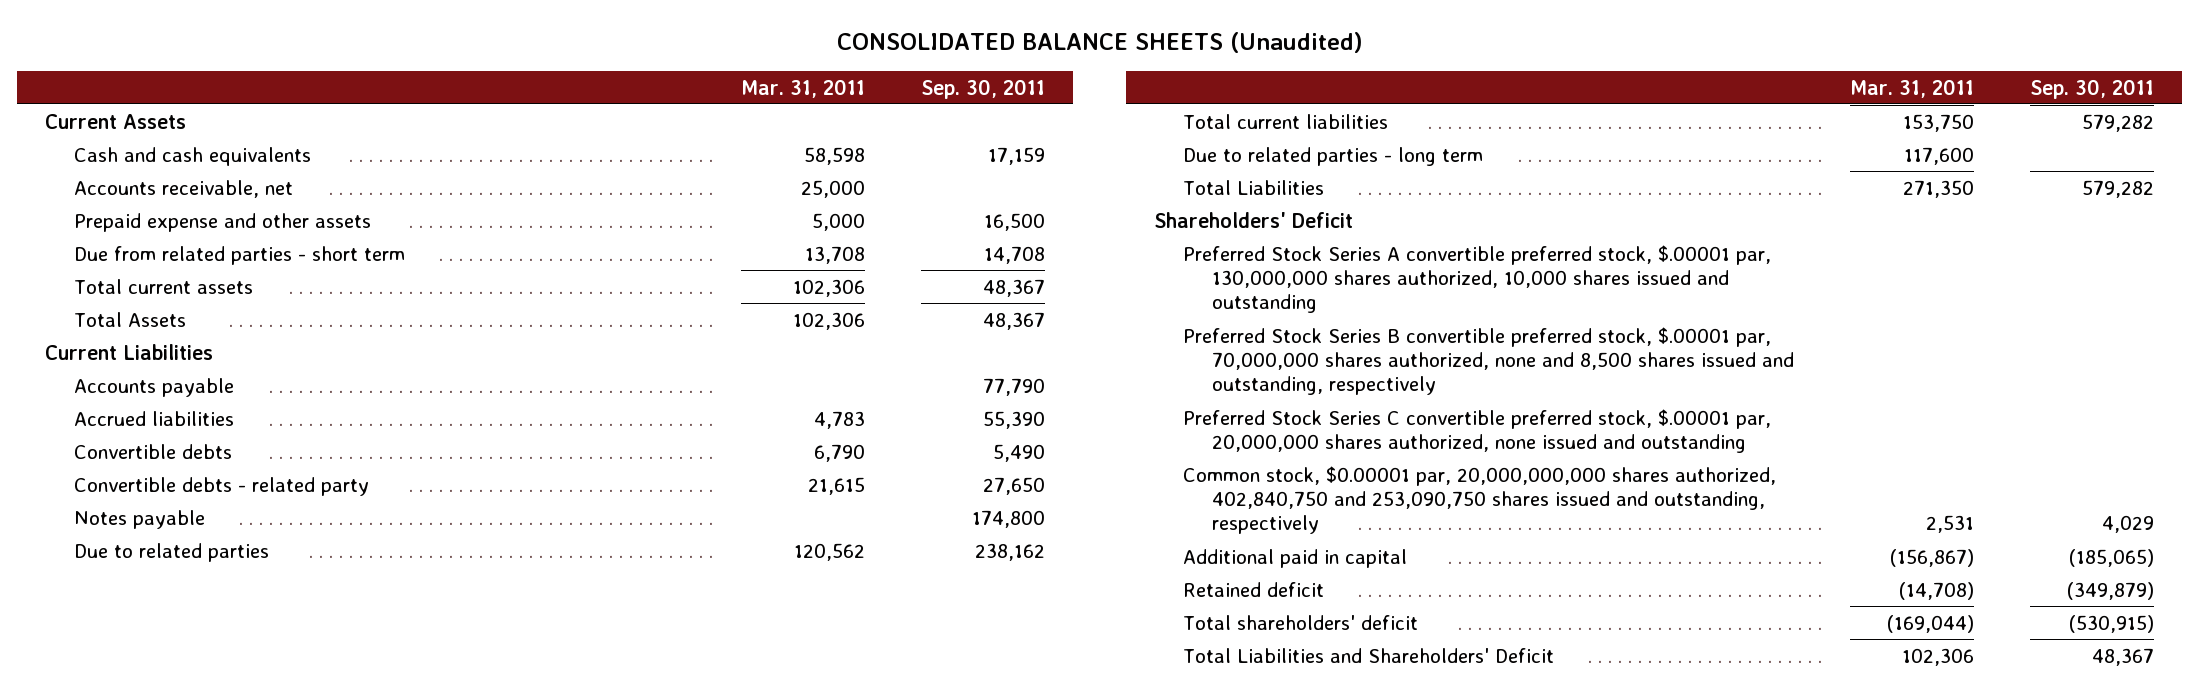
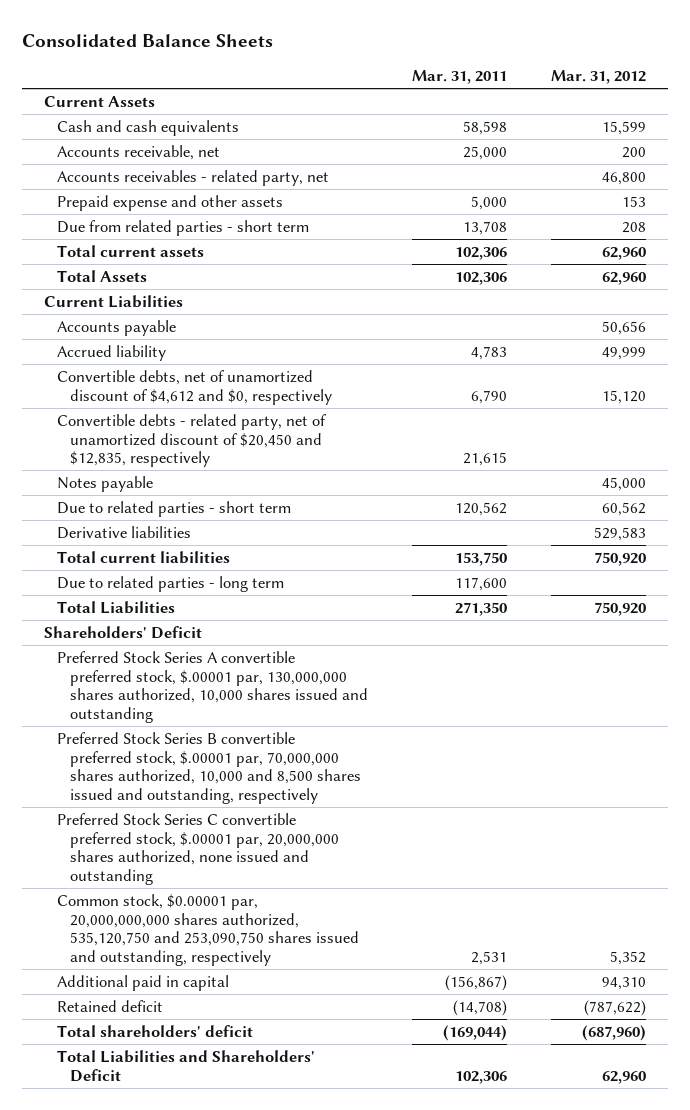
[836,32,1363,54] CONSOLIDATED BALANCE SHEETS (Unaudited) -> [21,34,273,48] Consolidated Balance Sheets
[921,78,1046,99] Sep. 30, 2011 -> none
none -> [551,70,647,85] Mar. 31, 2012
none -> [56,169,329,186] Accounts receivables - related party, net
[74,410,235,426] Accrued liabilities -> [56,344,166,361] Accrued liability
[74,443,233,459] Convertible debts -> [56,369,333,405] Convertible debts, net of unamortized discount of $4,612 and $0, respectively
[74,476,370,496] Convertible debts - related party -> [56,413,326,468] Convertible debts - related party, net of unamortized discount of $20,450 and $12,835, respectively
[74,542,270,562] Due to related parties -> [56,500,291,517] Due to related parties - short term
none -> [56,525,191,539] Derivative liabilities
[1183,326,1795,396] Preferred Stock Series B convertible preferred stock, $.00001 par, 70,000,000 shares authorized, none and 8,500 shares issued and outstanding, respectively -> [56,731,362,805] Preferred Stock Series B convertible preferred stock, $.00001 par, 70,000,000 shares authorized, 10,000 and 8,500 shares issued and outstanding, respectively
[1183,465,1777,535] Common stock, $0.00001 par, 20,000,000,000 shares authorized, 402,840,750 and 253,090,750 shares issued and outstanding, respectively -> [56,893,360,967] Common stock, $0.00001 par, 20,000,000,000 shares authorized, 535,120,750 and 253,090,750 shares issued and outstanding, respectively

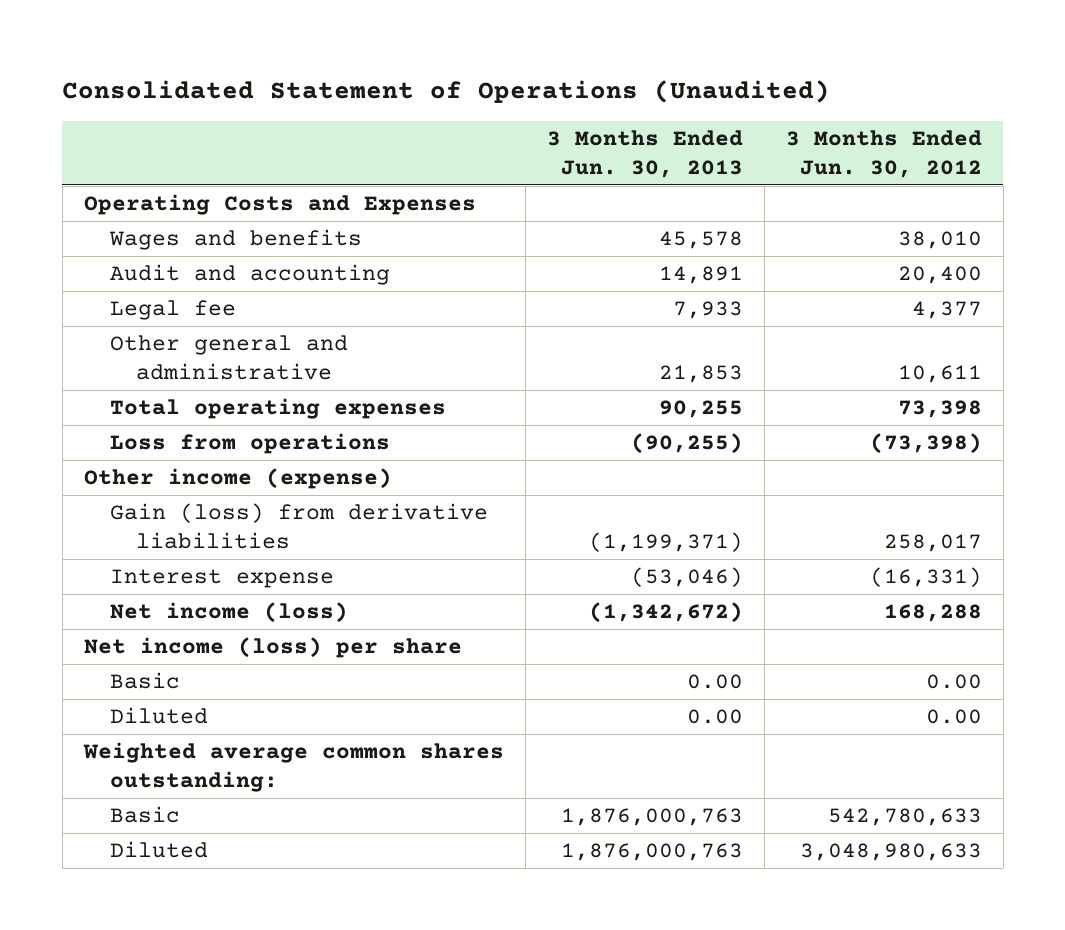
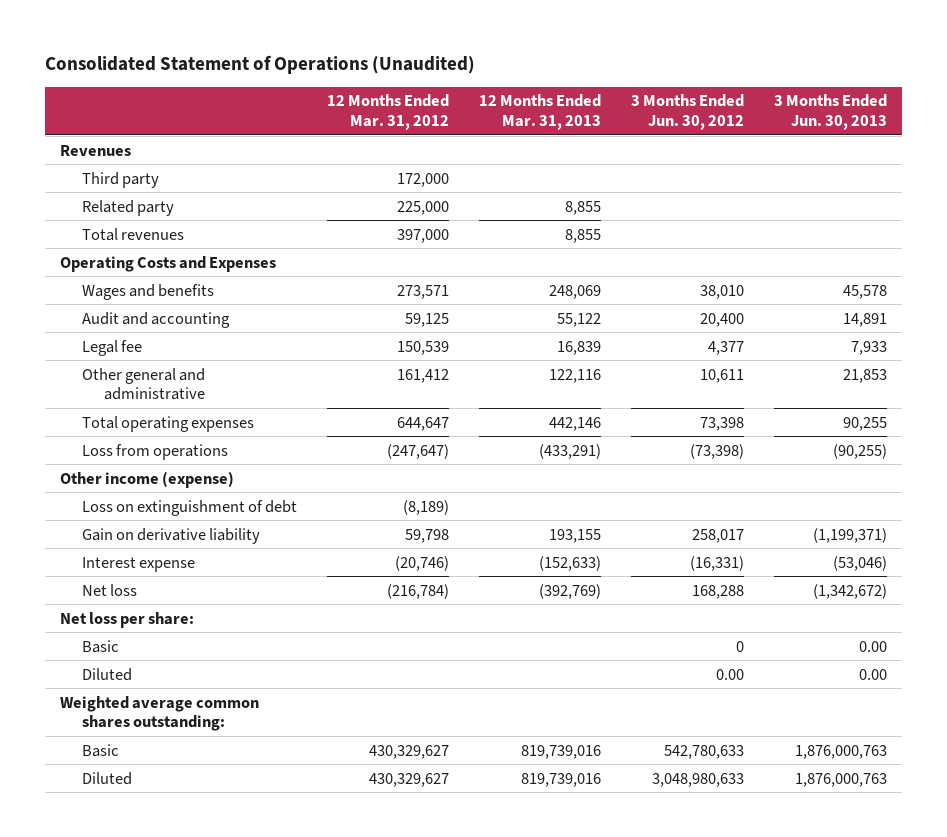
none -> [327,94,450,131] 12 Months Ended Mar. 31, 2012
none -> [478,94,601,131] 12 Months Ended Mar. 31, 2013
none -> [59,144,131,156] Revenues
none -> [82,171,160,188] Third party
none -> [82,199,175,216] Related party
none -> [82,227,185,241] Total revenues
none -> [82,499,298,516] Loss on extinguishment of debt
[110,503,489,550] Gain (loss) from derivative liabilities -> [82,527,261,544] Gain on derivative liability
[110,602,349,624] Net income (loss) -> [82,583,138,596] Net loss
[83,637,462,659] Net income (loss) per share -> [59,611,194,628] Net loss per share:
[925,674,982,690] 0.00 -> [735,640,744,652] 0

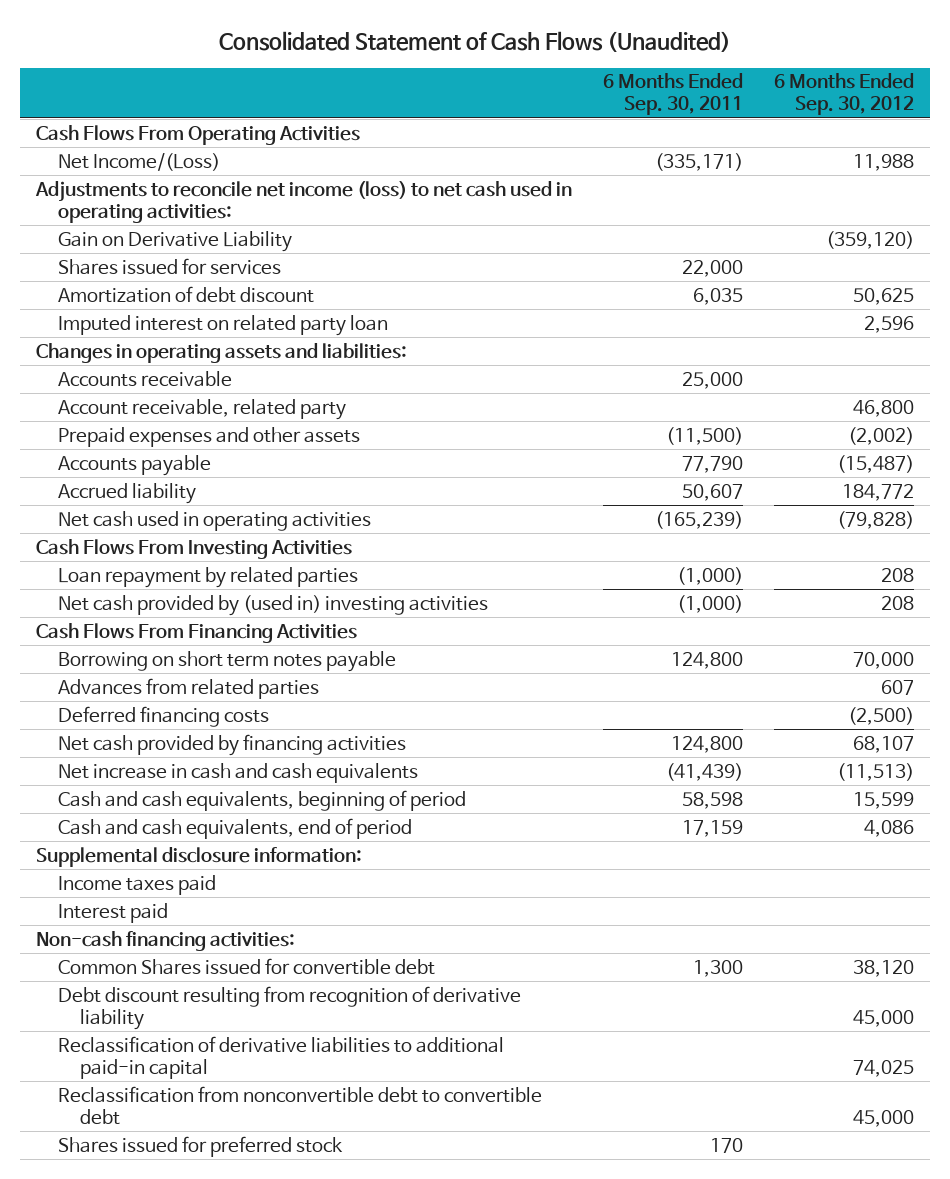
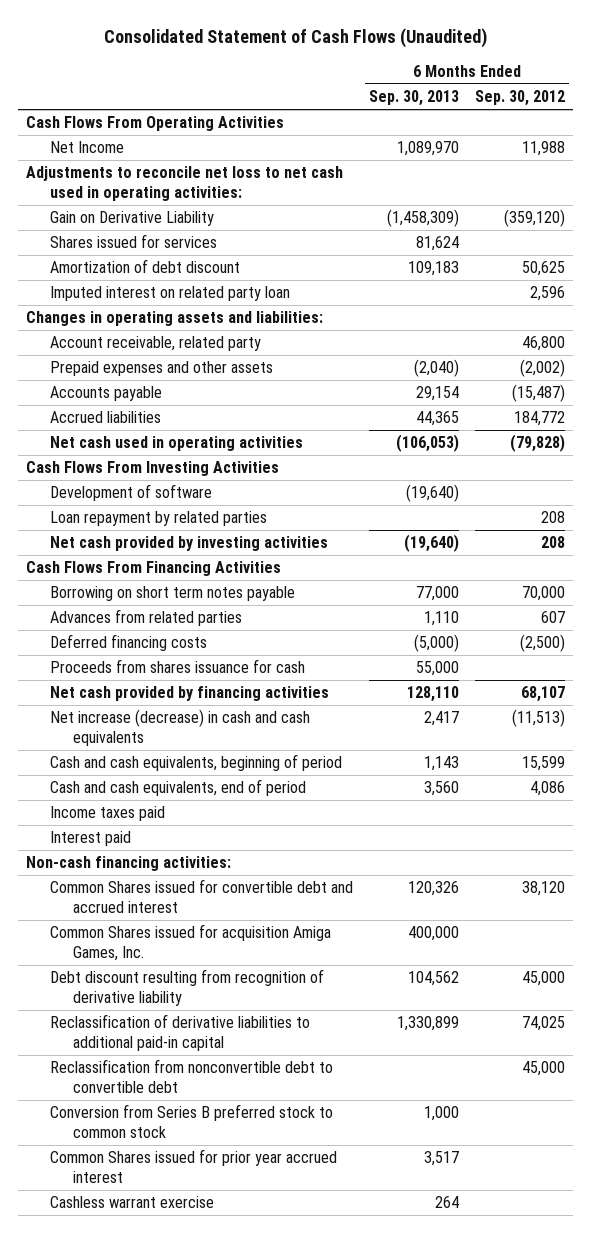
[602,73,743,116] 6 Months Ended Sep. 30, 2011 -> none
none -> [368,90,459,107] Sep. 30, 2013
[57,152,220,171] Net Income/(Loss) -> [49,141,124,154] Net Income
[34,180,572,223] Adjustments to reconcile net income (loss) to net cash used in operating activities: -> [26,166,344,202] Adjustments to reconcile net loss to net cash used in operating activities:
[57,370,232,387] Accounts receivable -> none
[57,482,196,504] Accrued liability -> [49,411,161,424] Accrued liabilities
none -> [49,484,212,502] Development of software
[57,594,488,616] Net cash provided by (used in) investing activities -> [49,536,328,552] Net cash provided by investing activities
none -> [49,659,305,674] Proceeds from shares issuance for cash
[57,762,418,783] Net increase in cash and cash equivalents -> [49,709,310,747] Net increase (decrease) in cash and cash equivalents
[35,846,362,867] Supplemental disclosure information: -> none
[57,957,435,975] Common Shares issued for convertible debt -> [49,879,353,914] Common Shares issued for convertible debt and accrued interest
none -> [49,924,331,962] Common Shares issued for acquisition Amiga Games, Inc.
[57,1135,343,1157] Shares issued for preferred stock -> none
none -> [49,1104,333,1139] Conversion from Series B preferred stock to common stock
none -> [49,1149,337,1184] Common Shares issued for prior year accrued interest
none -> [49,1196,214,1209] Cashless warrant exercise

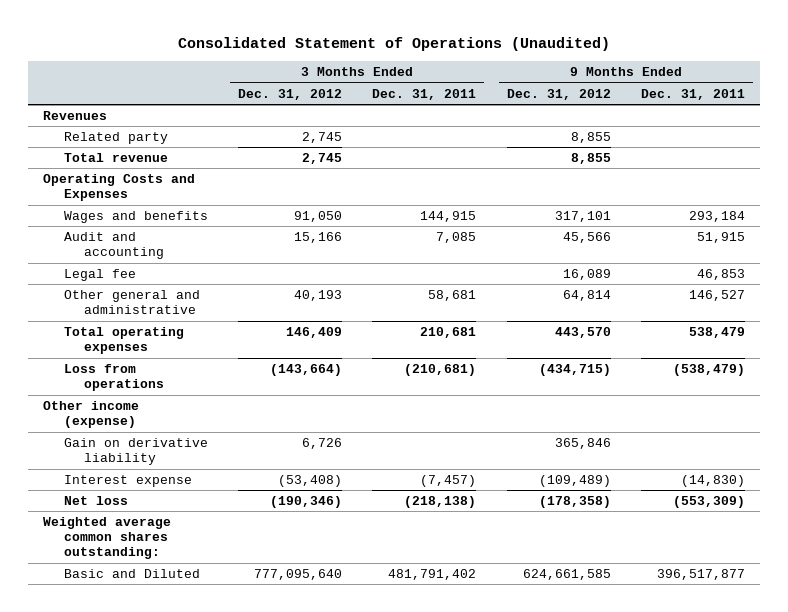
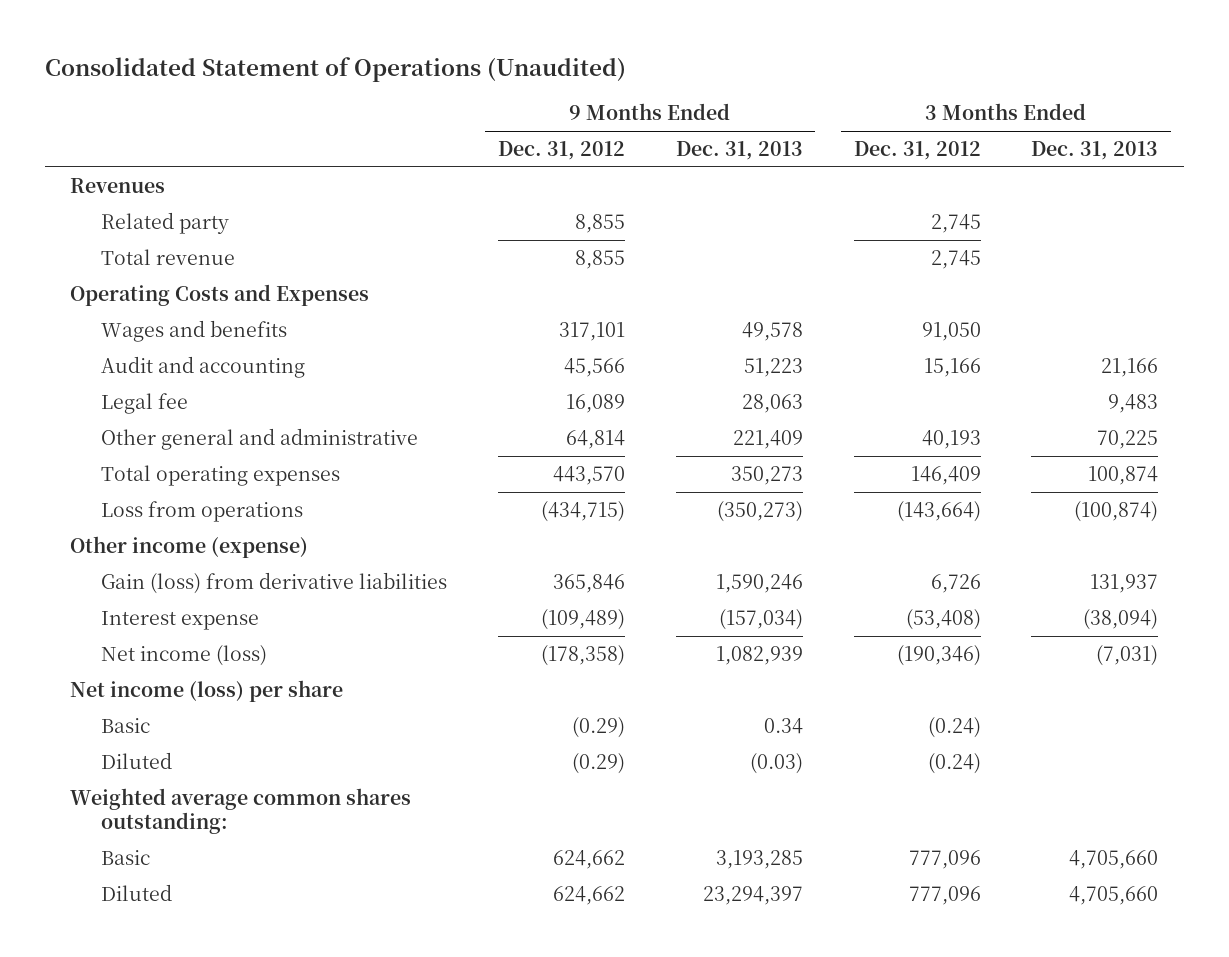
[372,88,477,100] Dec. 31, 2011 -> none
[640,88,745,100] Dec. 31, 2011 -> none
none -> [675,141,803,161] Dec. 31, 2013
none -> [1031,141,1159,161] Dec. 31, 2013
[63,437,208,466] Gain on derivative liability -> [101,572,448,595] Gain (loss) from derivative liabilities
[63,495,128,505] Net loss -> [101,645,268,667] Net income (loss)
none -> [70,680,344,703] Net income (loss) per share
none -> [101,718,151,734] Basic
none -> [101,752,173,770] Diluted
[63,568,200,578] Basic and Diluted -> none
none -> [101,850,151,866] Basic
none -> [101,884,173,902] Diluted

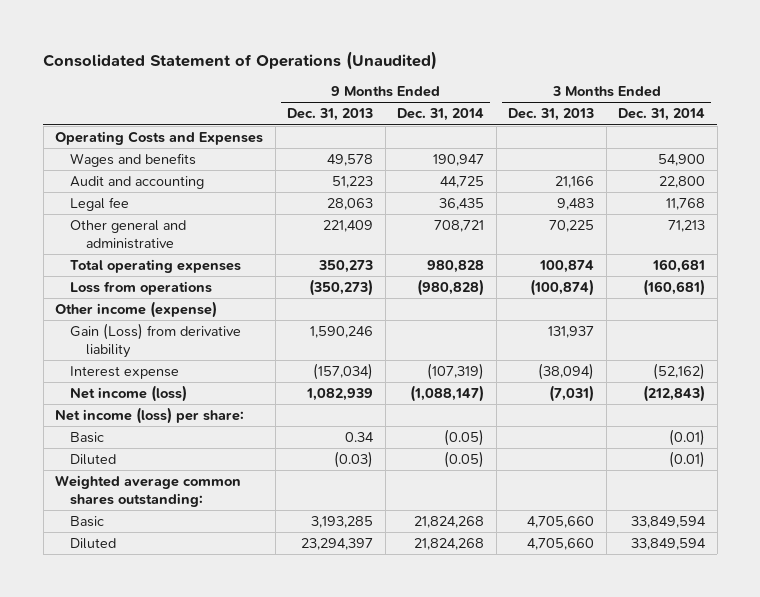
[497,141,625,161] Dec. 31, 2012 -> none
[853,141,981,161] Dec. 31, 2012 -> none
none -> [397,108,485,122] Dec. 31, 2014
none -> [618,108,706,122] Dec. 31, 2014
[70,178,166,194] Revenues -> none
[101,212,230,235] Related party -> none
[101,249,236,266] Total revenue -> none
[101,572,448,595] Gain (loss) from derivative liabilities -> [70,323,242,358] Gain (Loss) from derivative liability
[70,680,344,703] Net income (loss) per share -> [55,407,245,425] Net income (loss) per share:

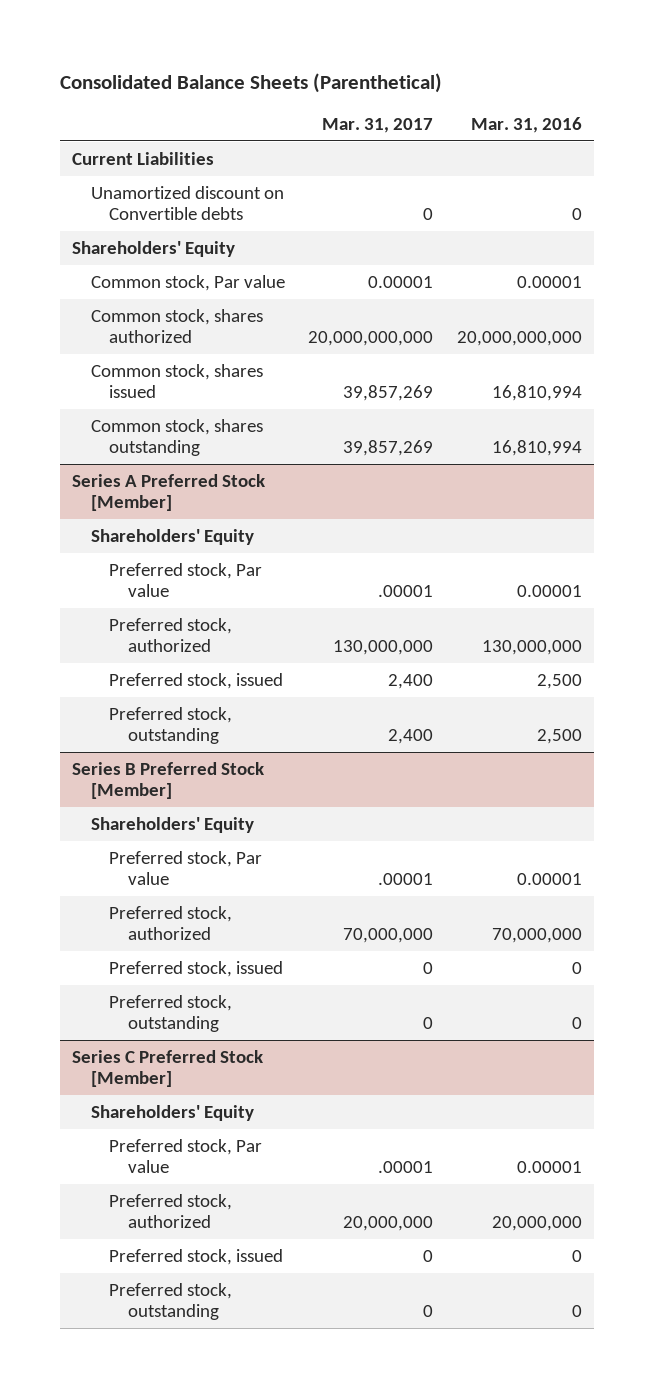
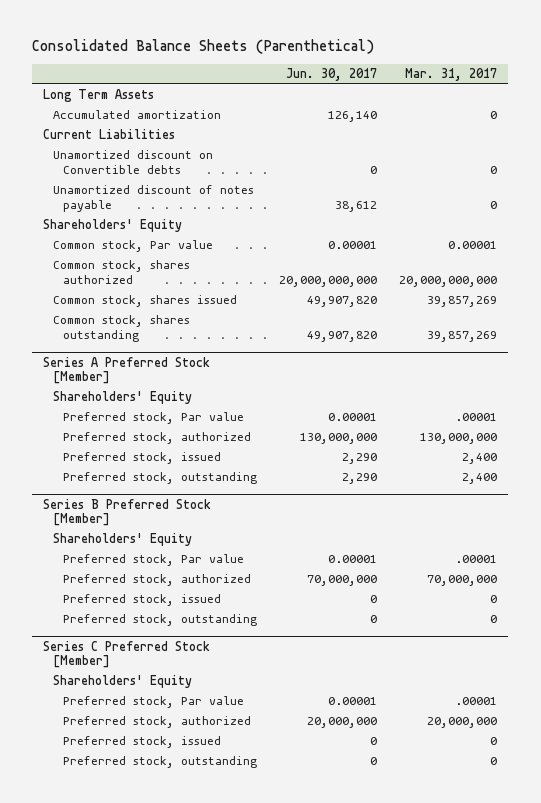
[471,116,583,133] Mar. 31, 2016 -> none
none -> [286,68,378,82] Jun. 30, 2017
none -> [43,89,155,103] Long Term Assets
none -> [53,110,222,120] Accumulated amortization
none -> [53,185,255,213] Unamortized discount of notes payable

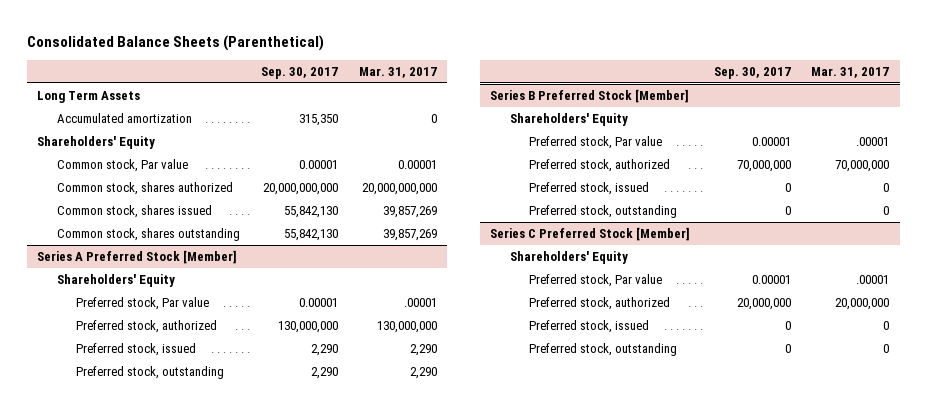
[286,68,378,82] Jun. 30, 2017 -> none
none -> [260,67,338,80] Sep. 30, 2017
[43,129,176,140] Current Liabilities -> none
[53,150,214,175] Unamortized discount on Convertible debts -> none
[53,185,255,213] Unamortized discount of notes payable -> none
[462,453,498,465] 2,400 -> [409,344,437,357] 2,290
[462,473,498,485] 2,400 -> [409,367,437,380] 2,290

